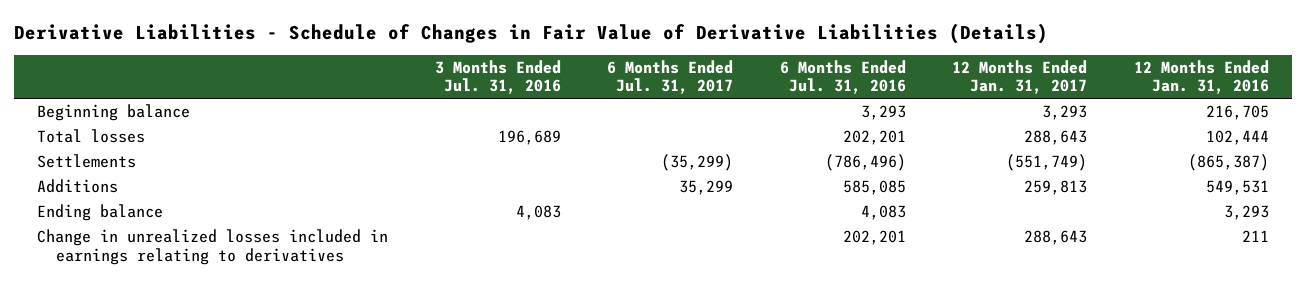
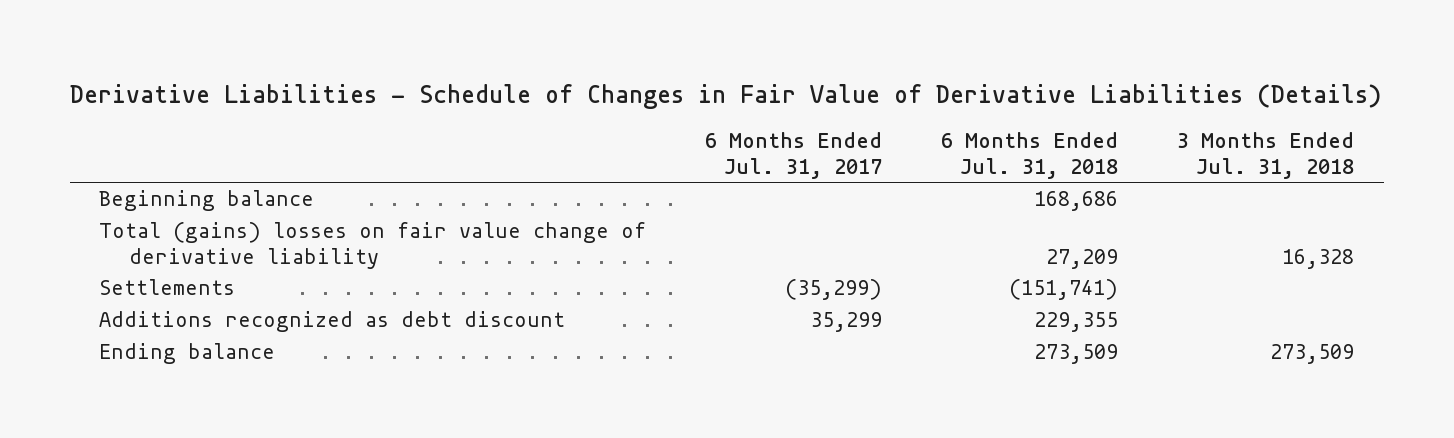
[434,59,561,95] 3 Months Ended Jul. 31, 2016 -> none
[779,59,906,95] 6 Months Ended Jul. 31, 2016 -> none
[952,59,1088,95] 12 Months Ended Jan. 31, 2017 -> none
[1134,59,1270,95] 12 Months Ended Jan. 31, 2016 -> none
none -> [941,132,1119,179] 6 Months Ended Jul. 31, 2018
none -> [1177,132,1355,179] 3 Months Ended Jul. 31, 2018
[37,128,146,143] Total losses -> [99,222,647,269] Total (gains) losses on fair value change of derivative liability
[37,178,119,193] Additions -> [99,311,566,333] Additions recognized as debt discount
[37,228,389,265] Change in unrealized losses included in earnings relating to derivatives -> none

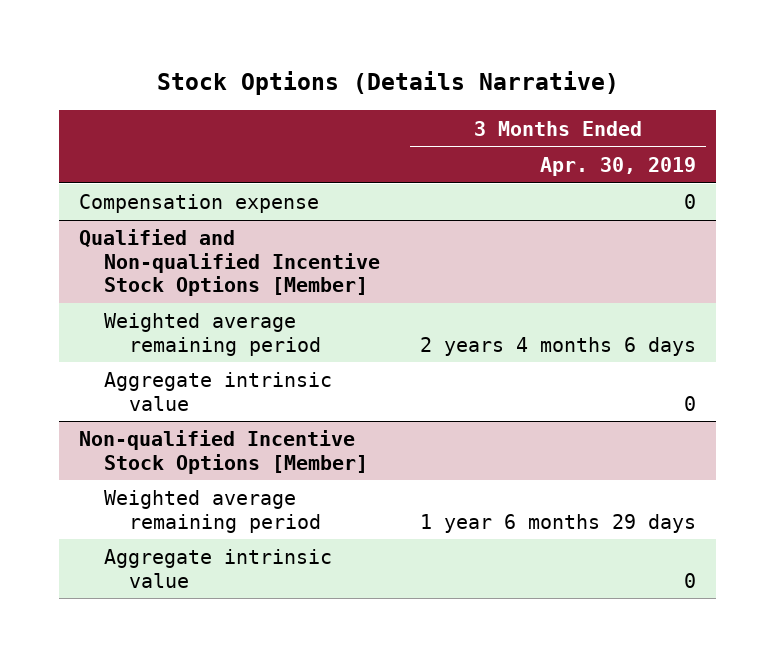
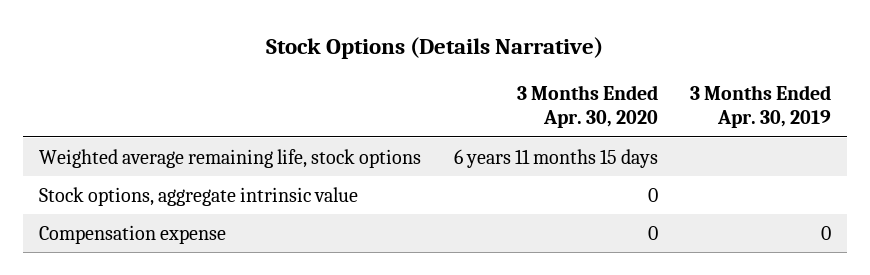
none -> [516,85,658,129] 3 Months Ended Apr. 30, 2020
none -> [39,148,422,168] Weighted average remaining life, stock options
none -> [39,186,359,206] Stock options, aggregate intrinsic value
[79,229,381,296] Qualified and Non-qualified Incentive Stock Options [Member] -> none
[104,313,322,356] Weighted average remaining period -> none
[104,372,333,411] Aggregate intrinsic value -> none
[79,430,369,474] Non-qualified Incentive Stock Options [Member] -> none
[104,490,322,533] Weighted average remaining period -> none
[104,549,333,588] Aggregate intrinsic value -> none

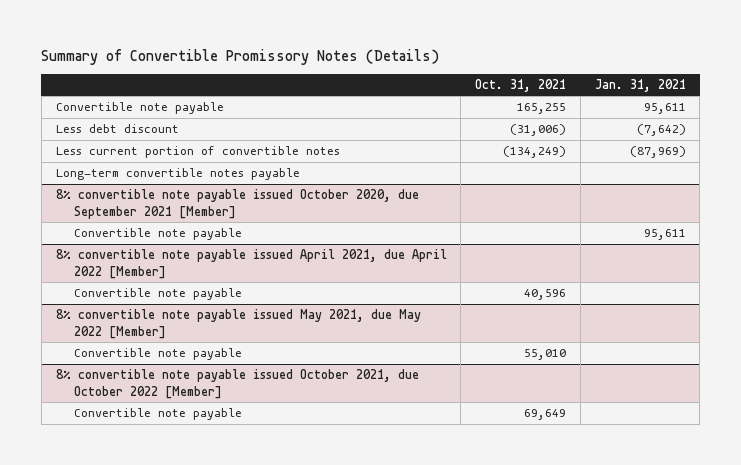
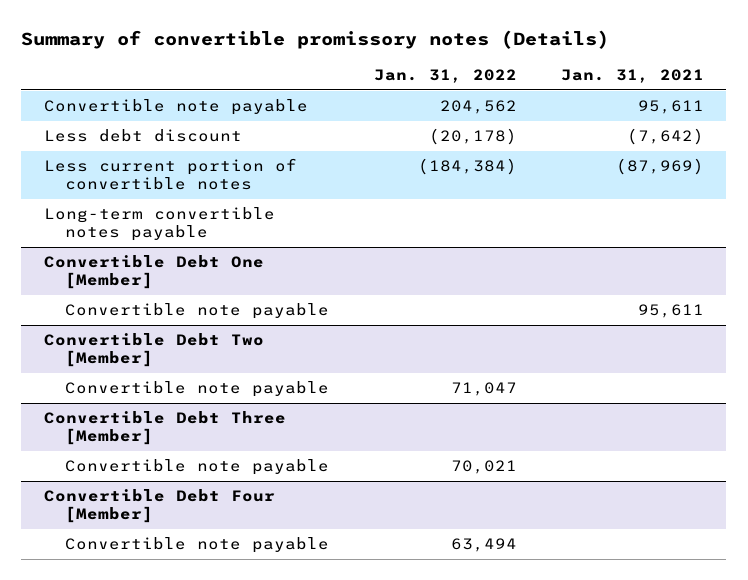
[41,49,440,66] Summary of Convertible Promissory Notes (Details) -> [21,29,610,49] Summary of convertible promissory notes (Details)
[475,79,567,93] Oct. 31, 2021 -> none
none -> [373,69,517,84] Jan. 31, 2022
[55,189,419,219] 8% convertible note payable issued October 2020, due September 2021 [Member] -> [43,255,264,290] Convertible Debt One [Member]
[55,249,447,279] 8% convertible note payable issued April 2021, due April 2022 [Member] -> [43,333,264,368] Convertible Debt Two [Member]
[55,309,421,339] 8% convertible note payable issued May 2021, due May 2022 [Member] -> [43,411,286,446] Convertible Debt Three [Member]
[55,369,419,399] 8% convertible note payable issued October 2021, due October 2022 [Member] -> [43,489,275,524] Convertible Debt Four [Member]

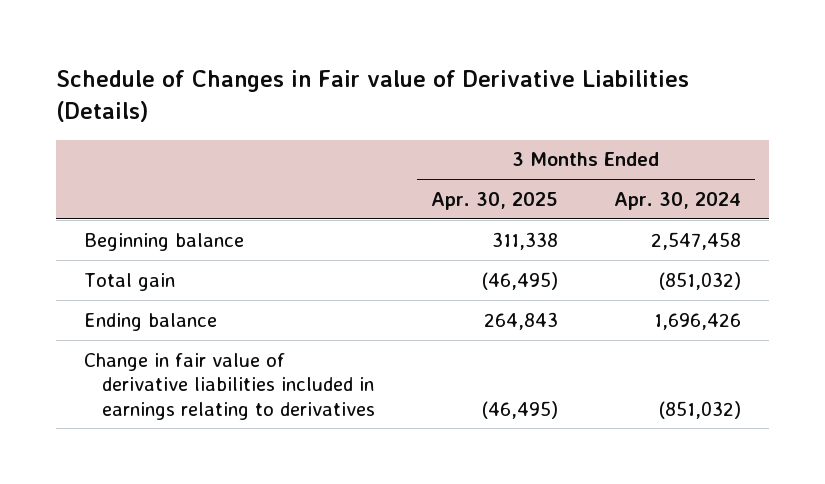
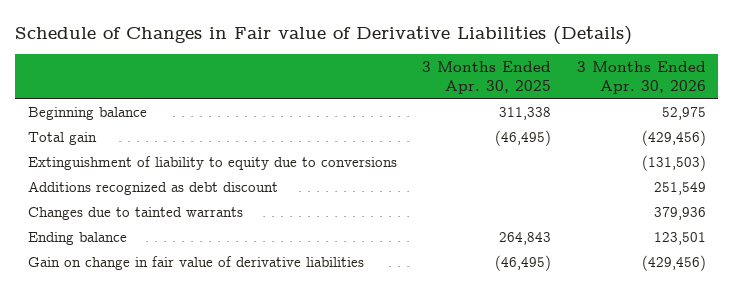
[614,191,742,210] Apr. 30, 2024 -> none
none -> [576,60,706,94] 3 Months Ended Apr. 30, 2026
none -> [27,155,397,170] Extinguishment of liability to equity due to conversions
none -> [27,180,278,195] Additions recognized as debt discount
none -> [27,206,243,220] Changes due to tainted warrants
[83,352,375,420] Change in fair value of derivative liabilities included in earnings relating to derivatives -> [27,255,364,270] Gain on change in fair value of derivative liabilities

